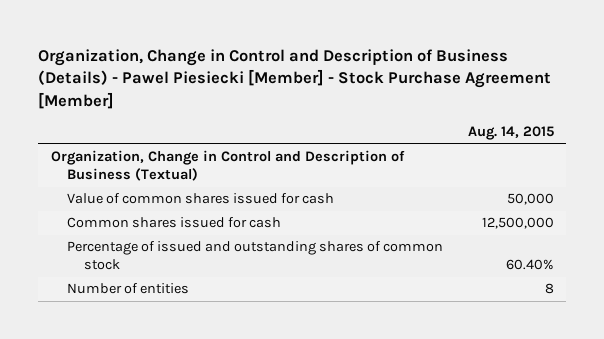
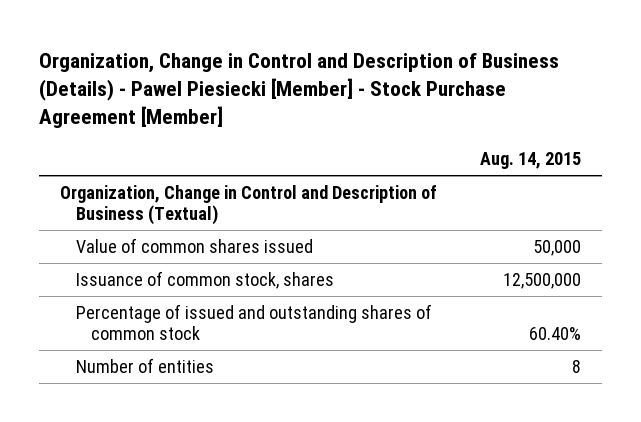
[67,193,335,205] Value of common shares issued for cash -> [75,238,313,254] Value of common shares issued
[67,217,282,229] Common shares issued for cash -> [75,271,334,290] Issuance of common stock, shares

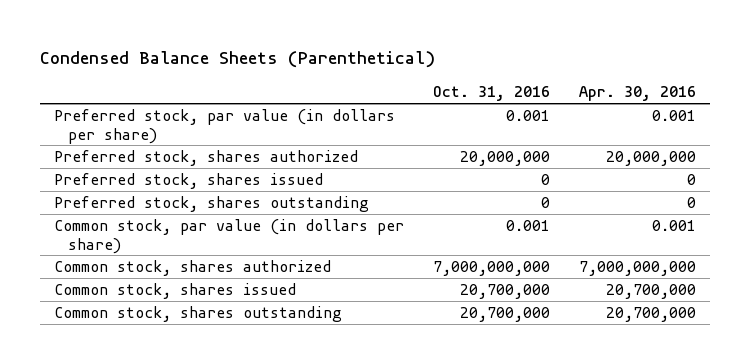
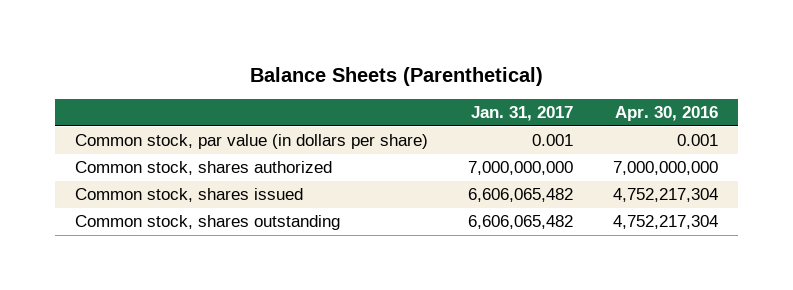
[39,51,435,69] Condensed Balance Sheets (Parenthetical) -> [249,66,543,86] Balance Sheets (Parenthetical)
[433,86,551,102] Oct. 31, 2016 -> none
none -> [471,106,574,122] Jan. 31, 2017
[54,108,396,144] Preferred stock, par value (in dollars per share) -> none
[54,149,359,166] Preferred stock, shares authorized -> none
[54,172,324,189] Preferred stock, shares issued -> none
[54,195,370,212] Preferred stock, shares outstanding -> none
[606,283,697,299] 20,700,000 -> [613,188,719,203] 4,752,217,304
[606,306,697,322] 20,700,000 -> [613,215,719,230] 4,752,217,304

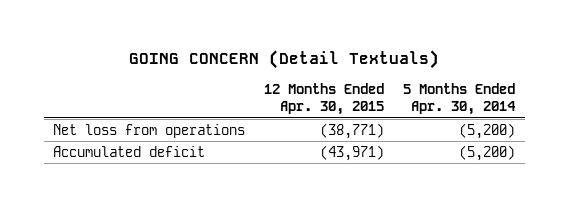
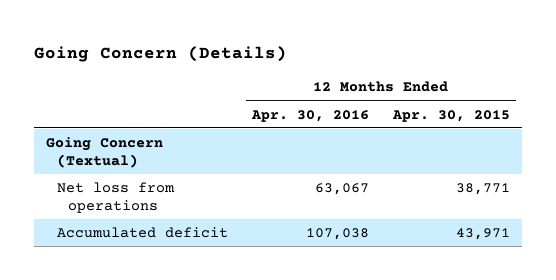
[129,50,440,70] GOING CONCERN (Detail Textuals) -> [34,45,288,62] Going Concern (Details)
[403,82,517,116] 5 Months Ended Apr. 30, 2014 -> none
none -> [251,109,370,122] Apr. 30, 2016
none -> [46,137,164,168] Going Concern (Textual)
[320,122,385,139] (38,771) -> [455,183,510,196] 38,771
[320,144,385,161] (43,971) -> [455,228,510,241] 43,971

